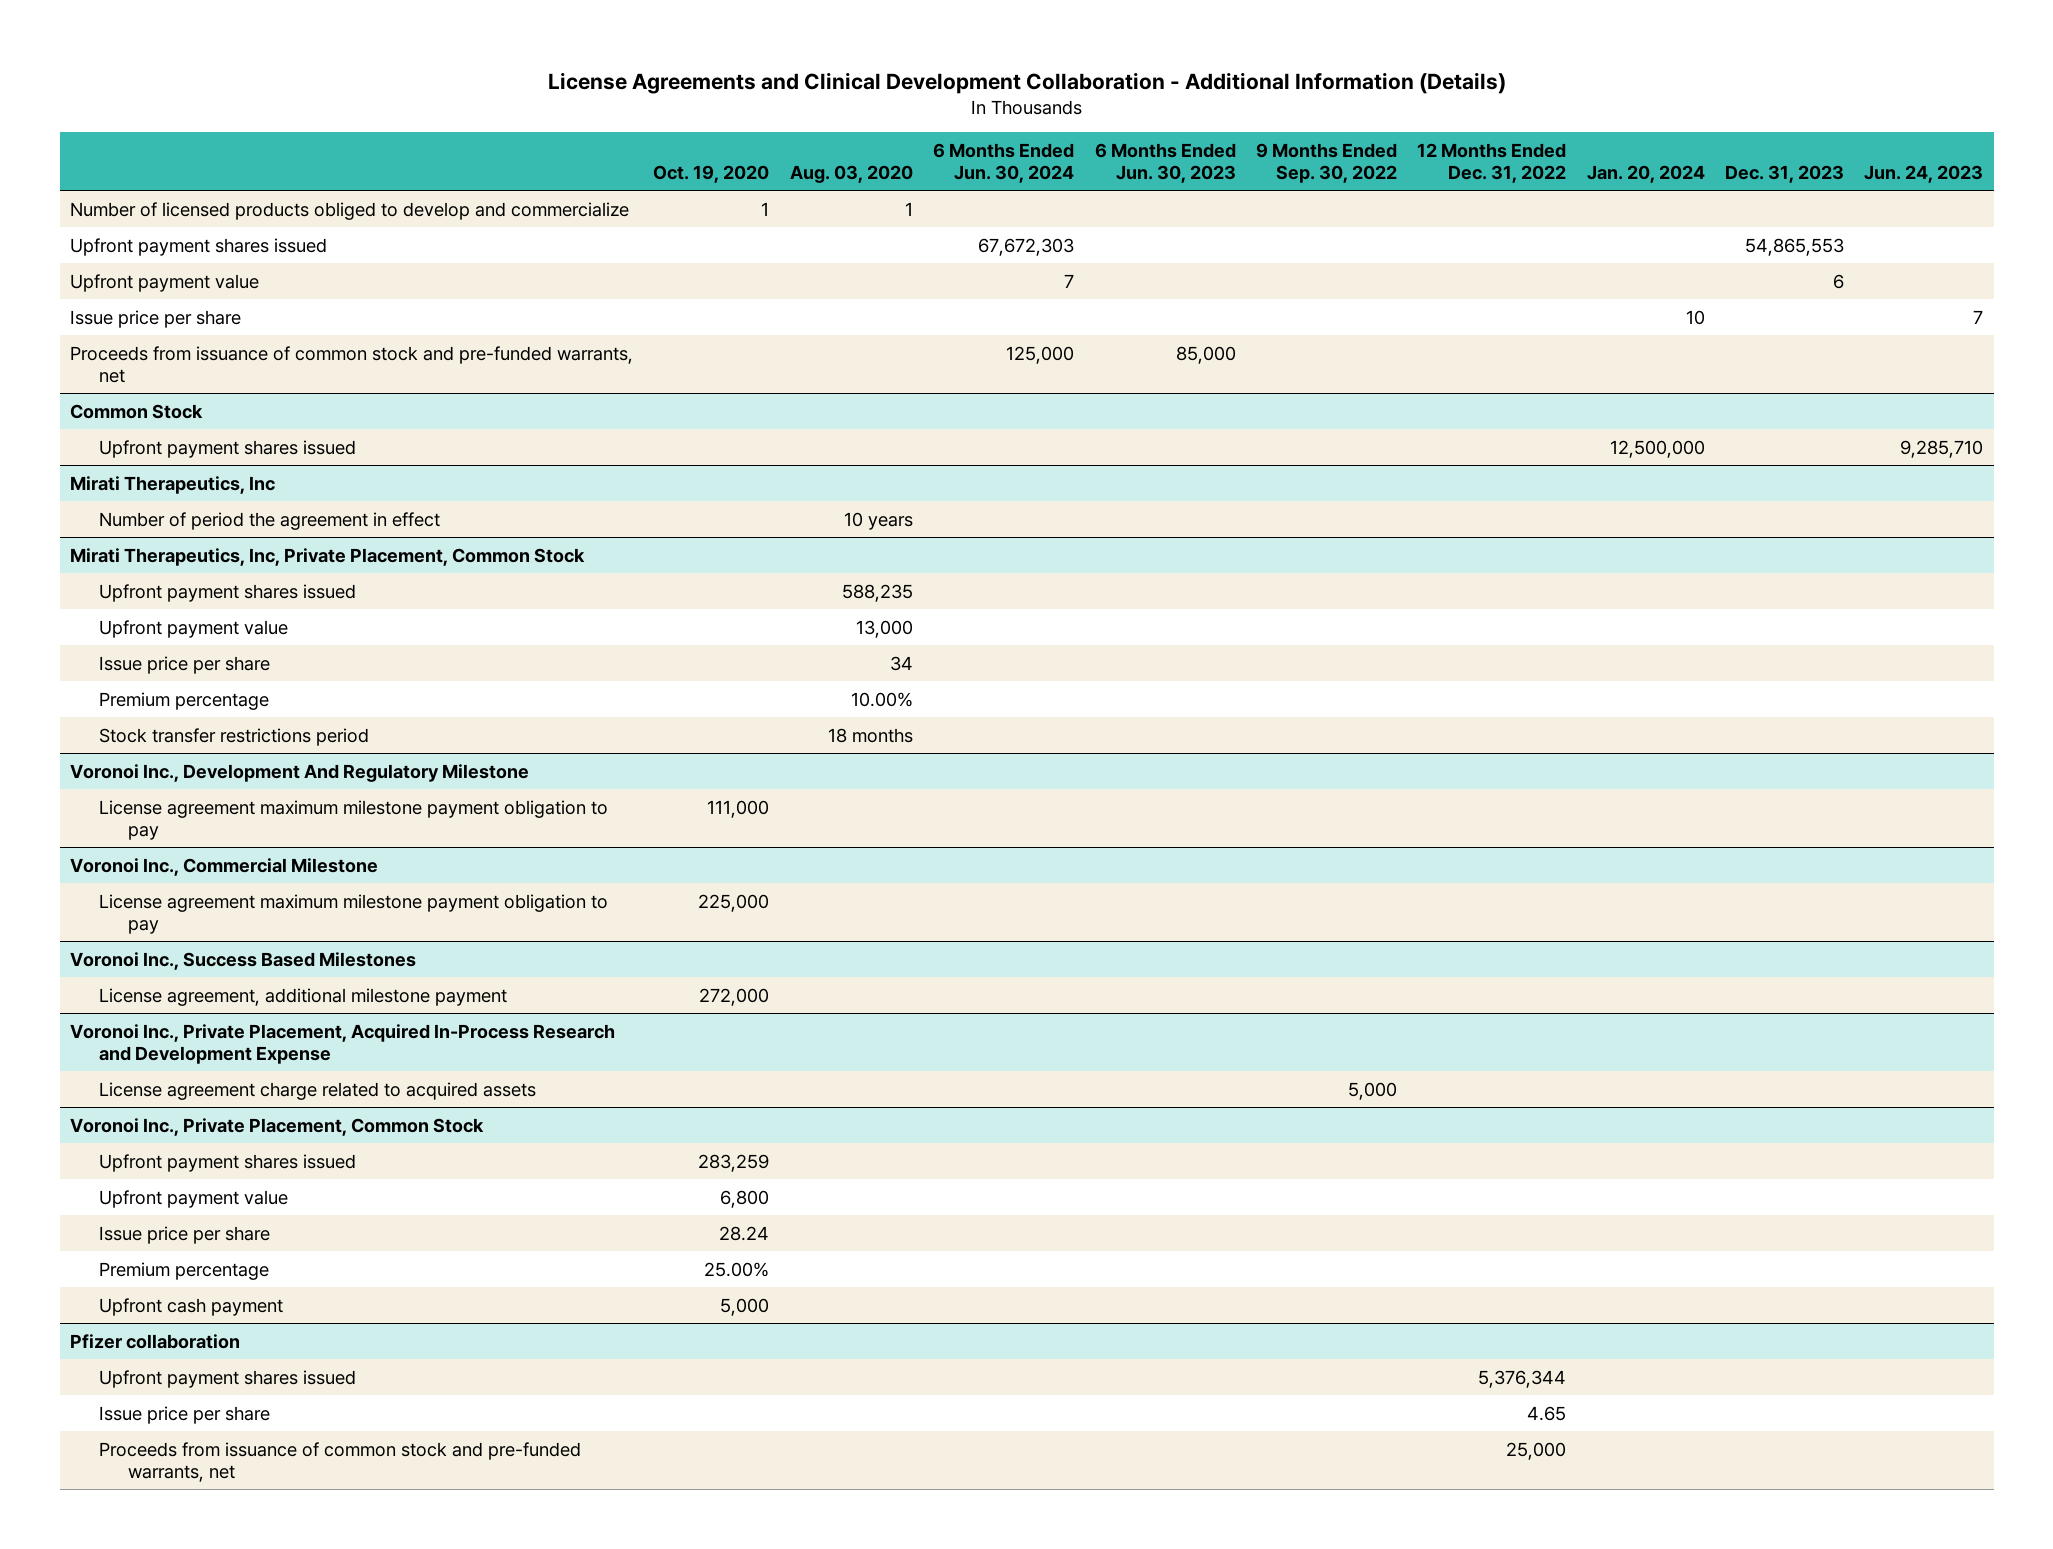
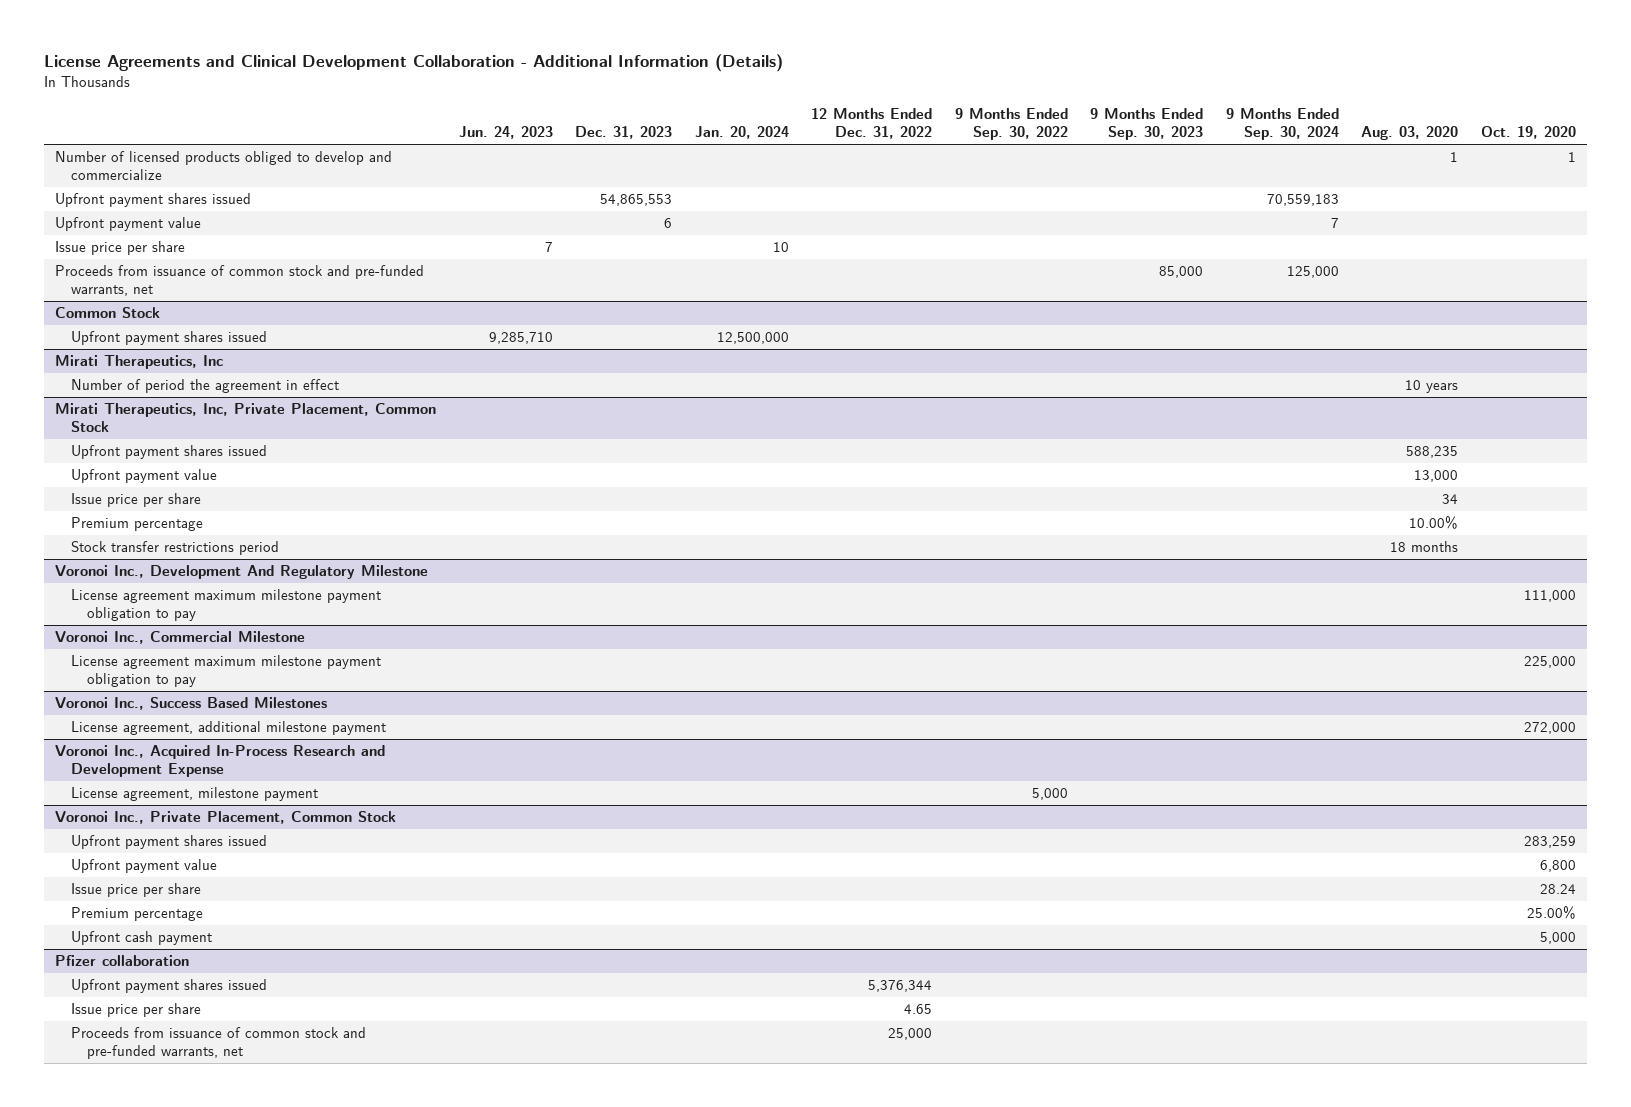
[933,142,1075,184] 6 Months Ended Jun. 30, 2024 -> none
[1094,142,1236,184] 6 Months Ended Jun. 30, 2023 -> none
none -> [1090,108,1204,141] 9 Months Ended Sep. 30, 2023
none -> [1225,108,1339,141] 9 Months Ended Sep. 30, 2024
[99,1081,537,1100] License agreement charge related to acquired assets -> none
[70,1023,616,1064] Voronoi Inc., Private Placement, Acquired In-Process Research and Development Expense -> [55,745,386,778] Voronoi Inc., Acquired In-Process Research and Development Expense
none -> [70,787,318,802] License agreement, milestone payment

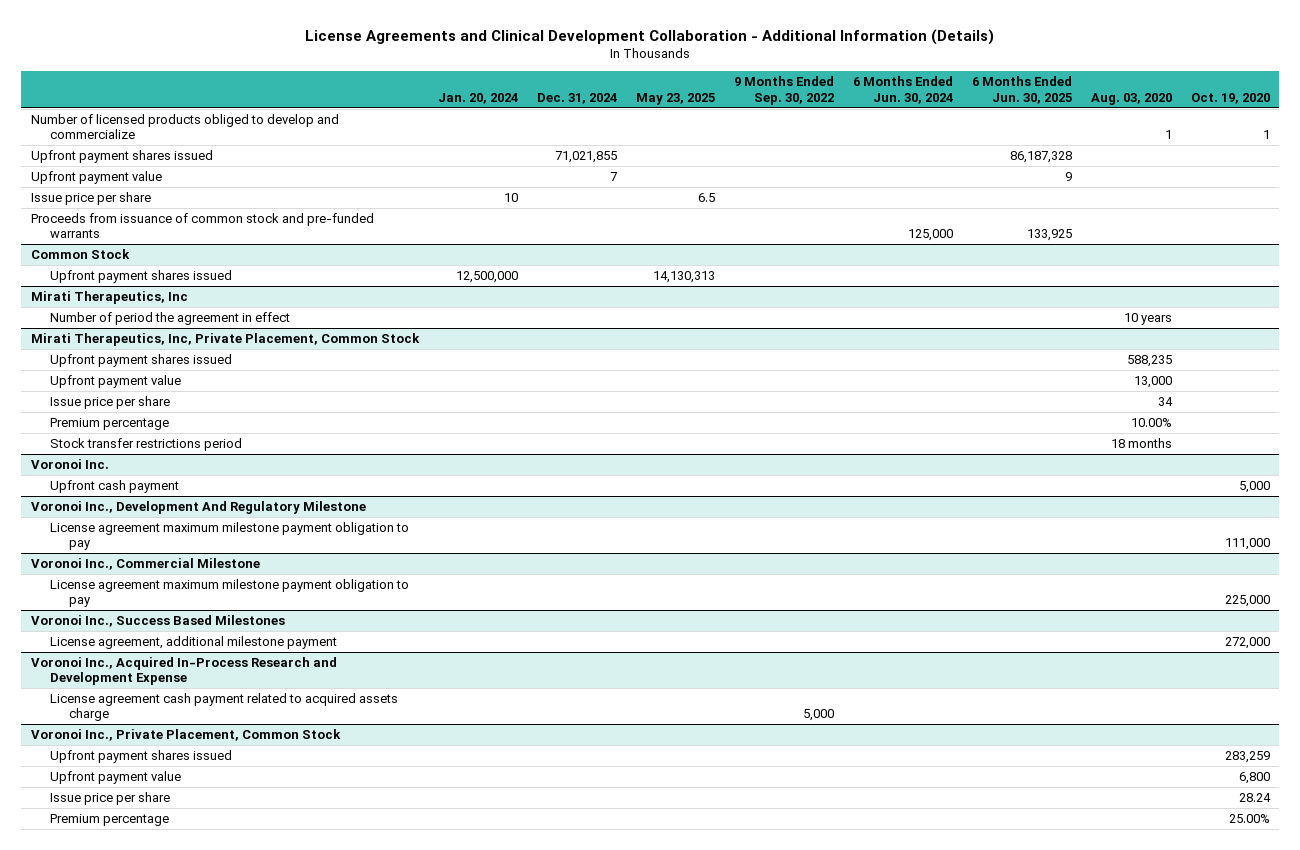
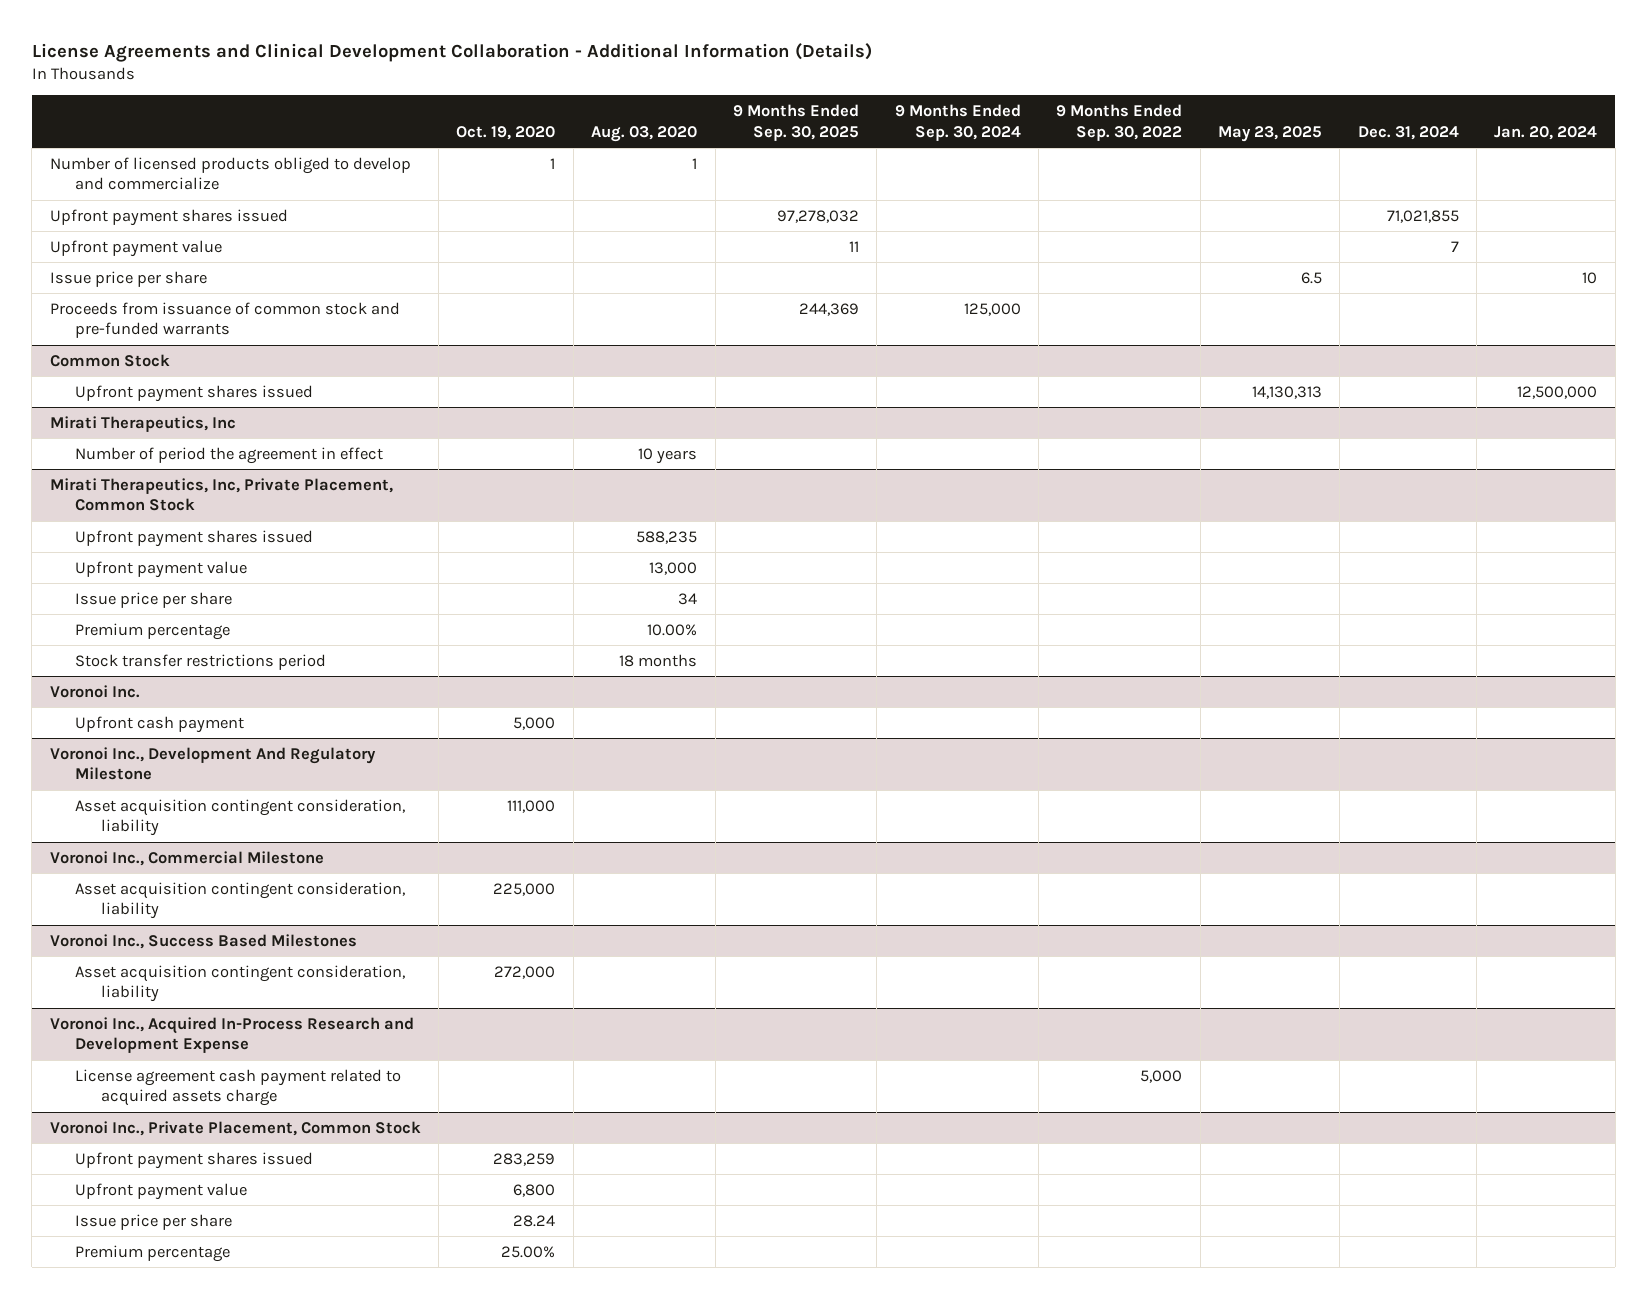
[852,76,953,104] 6 Months Ended Jun. 30, 2024 -> none
[971,76,1072,104] 6 Months Ended Jun. 30, 2025 -> none
none -> [732,104,859,141] 9 Months Ended Sep. 30, 2025
none -> [894,104,1021,141] 9 Months Ended Sep. 30, 2024
[49,522,409,551] License agreement maximum milestone payment obligation to pay -> [75,798,406,837] Asset acquisition contingent consideration, liability
[49,579,409,608] License agreement maximum milestone payment obligation to pay -> [75,881,406,920] Asset acquisition contingent consideration, liability
[49,636,337,650] License agreement, additional milestone payment -> [75,964,406,1003] Asset acquisition contingent consideration, liability

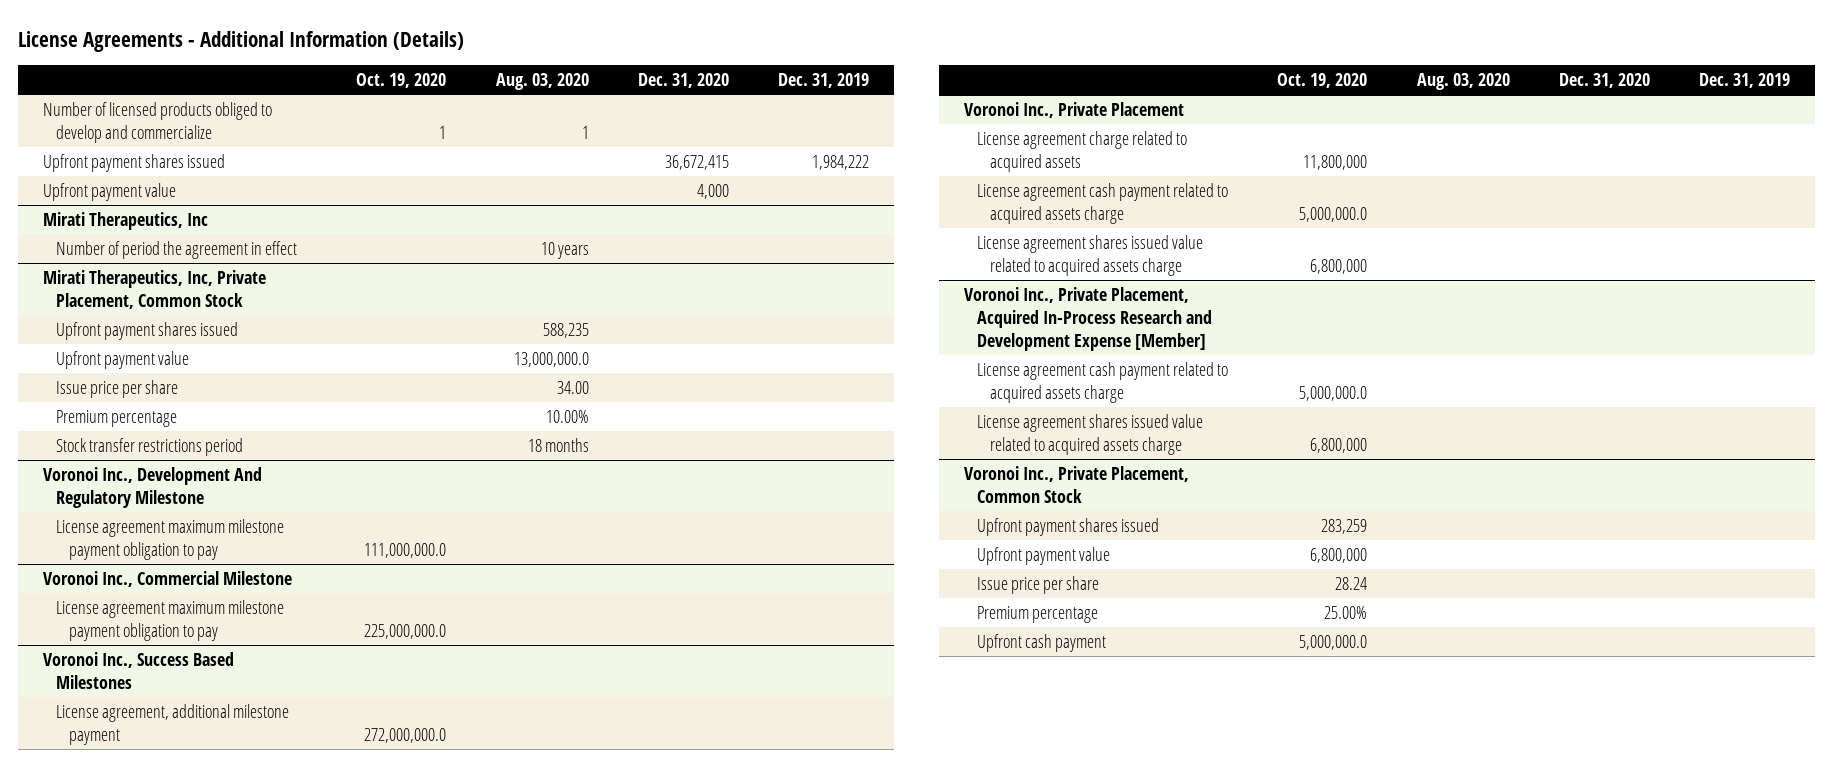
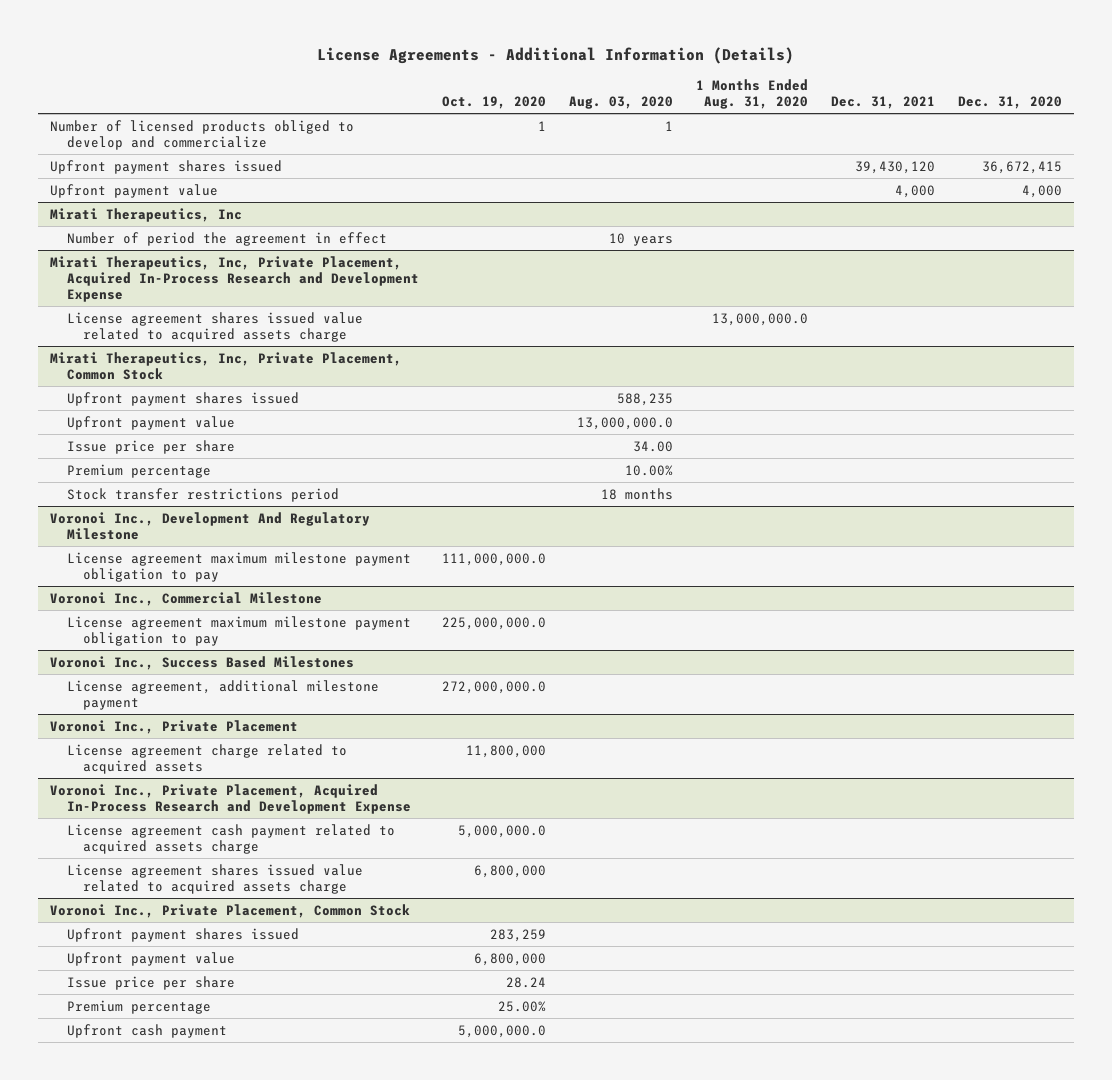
[778,73,870,89] Dec. 31, 2019 -> none
none -> [695,78,808,110] 1 Months Ended Aug. 31, 2020
none -> [830,96,935,110] Dec. 31, 2021
none -> [50,255,419,303] Mirati Therapeutics, Inc, Private Placement, Acquired In-Process Research and Development Expense
none -> [66,311,363,342] License agreement shares issued value related to acquired assets charge
[977,183,1229,224] License agreement cash payment related to acquired assets charge -> none
[977,235,1204,276] License agreement shares issued value related to acquired assets charge -> none
[964,287,1213,351] Voronoi Inc., Private Placement, Acquired In-Process Research and Development Expense [Member] -> [50,783,411,814] Voronoi Inc., Private Placement, Acquired In-Process Research and Development Expense

